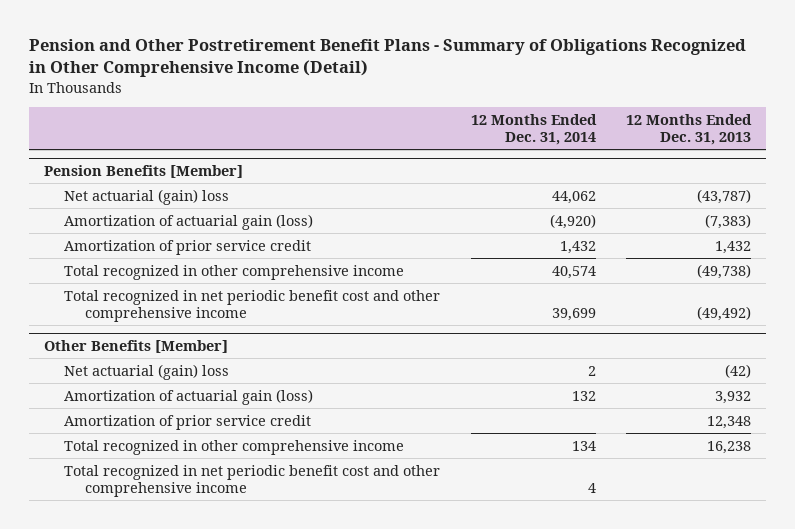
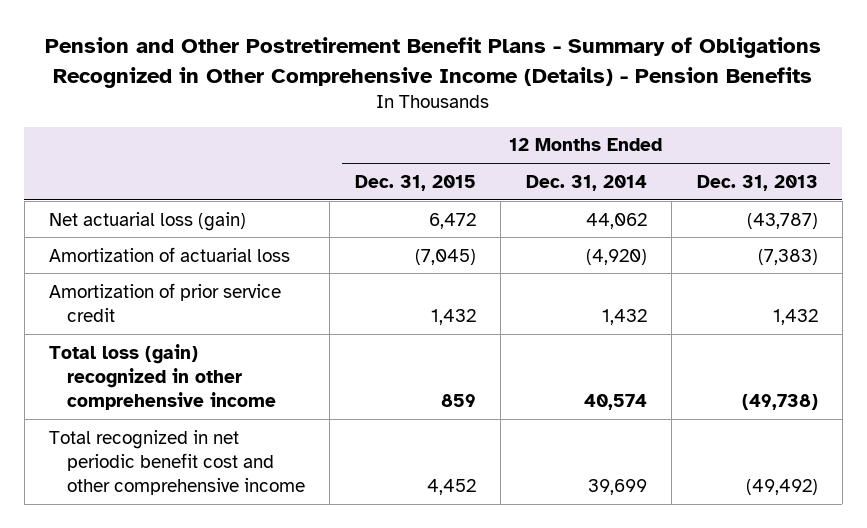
[29,39,747,78] Pension and Other Postretirement Benefit Plans - Summary of Obligations Recognized in Other Comprehensive Income (Detail) -> [45,37,822,88] Pension and Other Postretirement Benefit Plans - Summary of Obligations Recognized in Other Comprehensive Income (Details) - Pension Benefits
none -> [354,174,476,191] Dec. 31, 2015
[44,165,244,179] Pension Benefits [Member] -> none
[64,188,230,205] Net actuarial (gain) loss -> [49,211,247,231] Net actuarial loss (gain)
[64,213,314,230] Amortization of actuarial gain (loss) -> [49,246,291,262] Amortization of actuarial loss
[64,264,405,280] Total recognized in other comprehensive income -> [49,343,276,410] Total loss (gain) recognized in other comprehensive income
[44,340,229,354] Other Benefits [Member] -> none
[64,363,230,380] Net actuarial (gain) loss -> none
[64,388,314,405] Amortization of actuarial gain (loss) -> none
[64,414,312,430] Amortization of prior service credit -> none
[64,439,405,455] Total recognized in other comprehensive income -> none
[64,464,441,497] Total recognized in net periodic benefit cost and other comprehensive income -> none

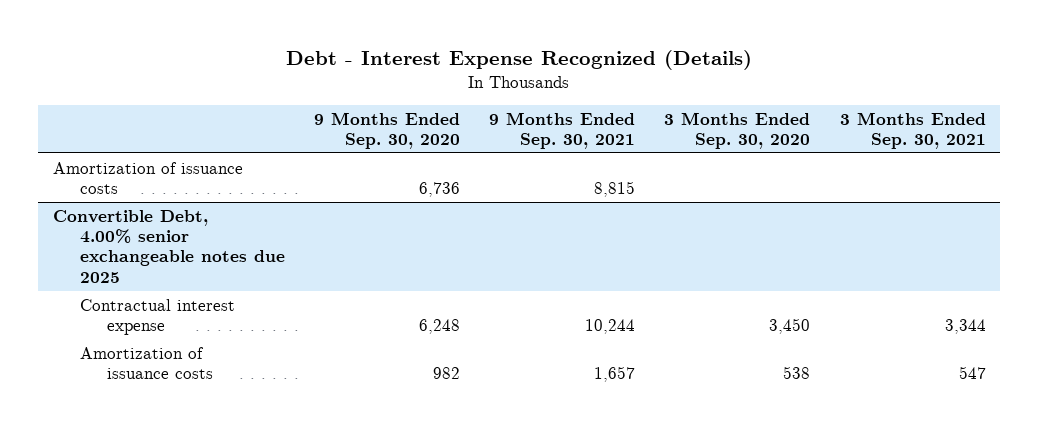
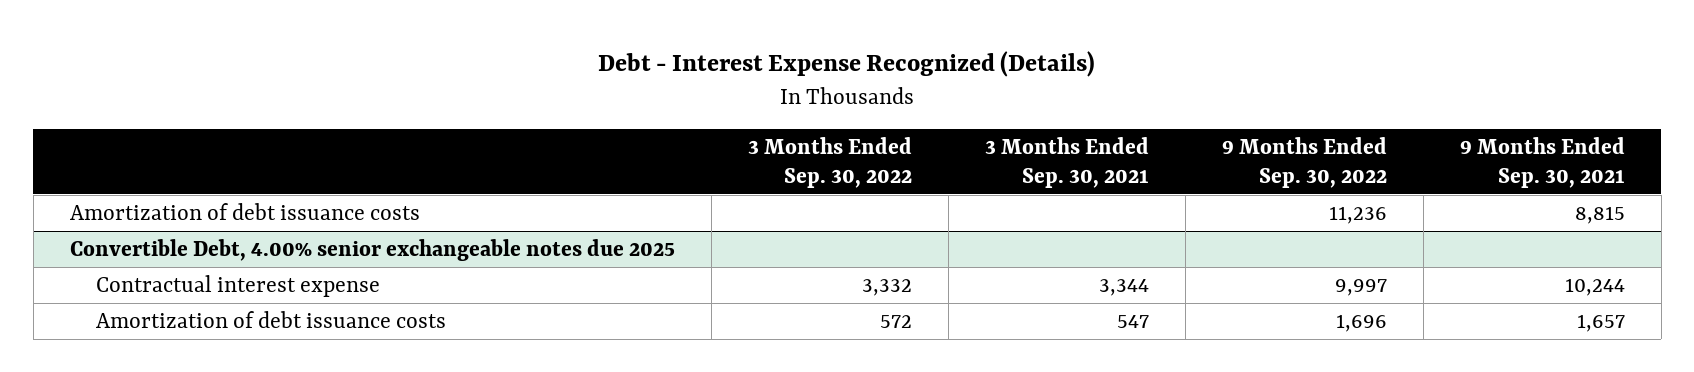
[314,111,461,149] 9 Months Ended Sep. 30, 2020 -> none
[664,111,811,149] 3 Months Ended Sep. 30, 2020 -> none
none -> [747,136,912,188] 3 Months Ended Sep. 30, 2022
none -> [1221,136,1387,188] 9 Months Ended Sep. 30, 2022
[52,161,243,195] Amortization of issuance costs -> [69,202,420,220] Amortization of debt issuance costs
[79,346,213,380] Amortization of issuance costs -> [95,310,446,328] Amortization of debt issuance costs

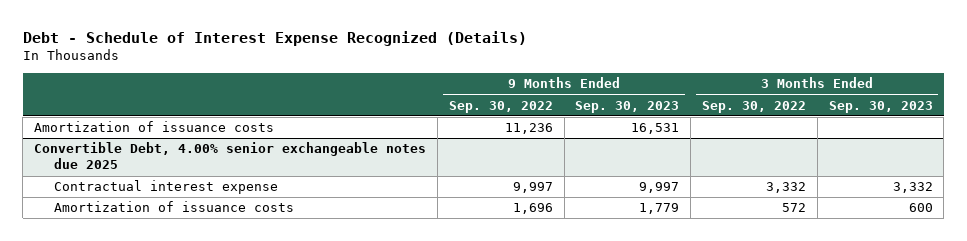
[598,51,1096,78] Debt - Interest Expense Recognized (Details) -> [22,30,527,46] Debt - Schedule of Interest Expense Recognized (Details)
[984,136,1149,188] 3 Months Ended Sep. 30, 2021 -> none
[1459,136,1625,188] 9 Months Ended Sep. 30, 2021 -> none
none -> [575,100,680,113] Sep. 30, 2023
none -> [828,100,933,113] Sep. 30, 2023
[69,202,420,220] Amortization of debt issuance costs -> [34,121,275,133] Amortization of issuance costs
[95,310,446,328] Amortization of debt issuance costs -> [53,201,294,213] Amortization of issuance costs

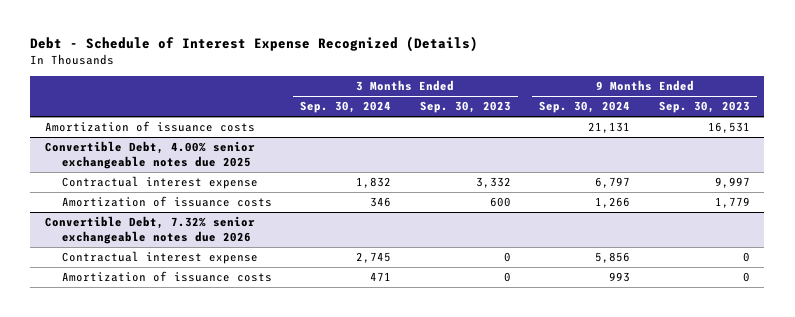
[448,100,553,113] Sep. 30, 2022 -> none
[702,100,807,113] Sep. 30, 2022 -> none
none -> [300,101,392,114] Sep. 30, 2024
none -> [539,101,631,114] Sep. 30, 2024
none -> [44,216,255,244] Convertible Debt, 7.32% senior exchangeable notes due 2026
none -> [61,251,258,265] Contractual interest expense
none -> [61,271,272,283] Amortization of issuance costs

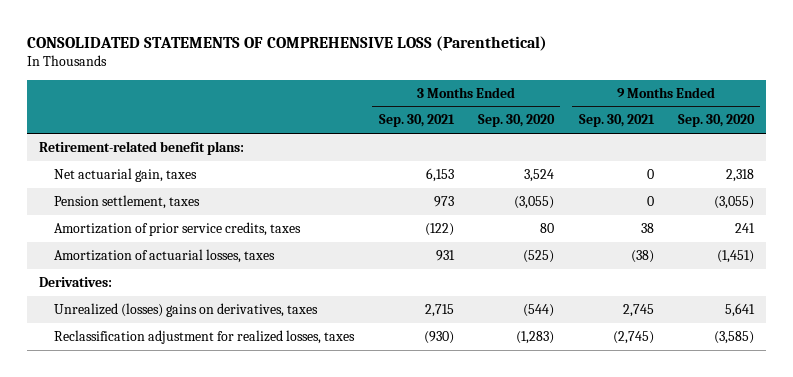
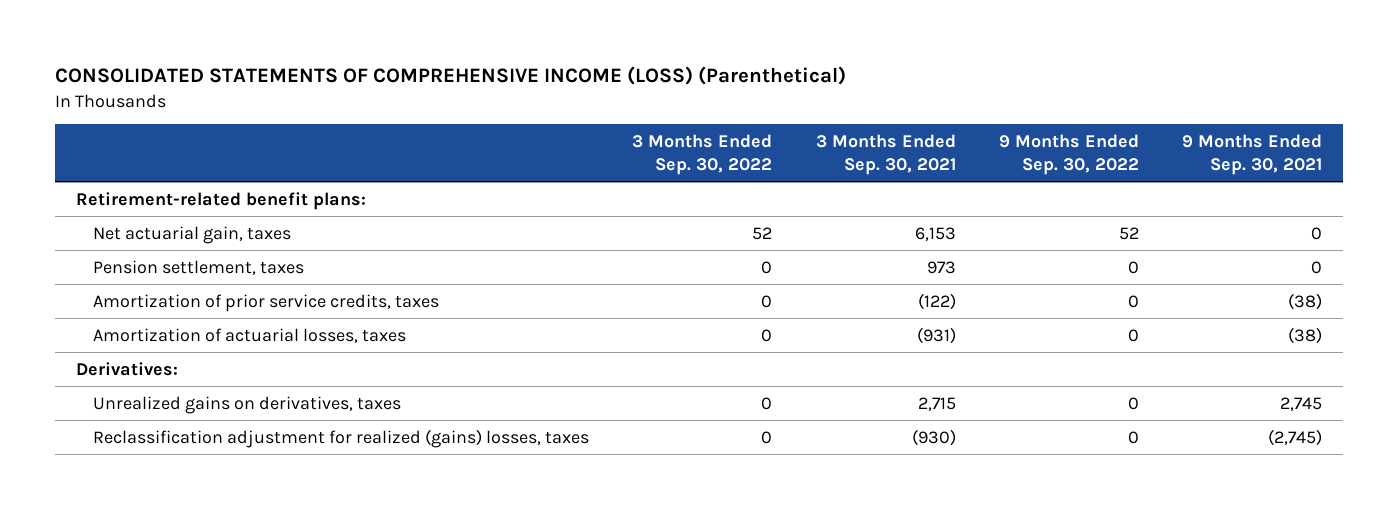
[26,35,547,51] CONSOLIDATED STATEMENTS OF COMPREHENSIVE LOSS (Parenthetical) -> [54,66,846,86] CONSOLIDATED STATEMENTS OF COMPREHENSIVE INCOME (LOSS) (Parenthetical)
[478,114,556,128] Sep. 30, 2020 -> none
[678,114,756,128] Sep. 30, 2020 -> none
none -> [632,134,773,175] 3 Months Ended Sep. 30, 2022
none -> [998,134,1139,175] 9 Months Ended Sep. 30, 2022
[640,222,654,233] 38 -> [1287,292,1322,310] (38)
[435,249,455,261] 931 -> [916,326,956,344] (931)
[54,302,319,317] Unrealized (losses) gains on derivatives, taxes -> [93,395,402,414] Unrealized gains on derivatives, taxes
[54,329,356,344] Reclassification adjustment for realized losses, taxes -> [93,428,590,448] Reclassification adjustment for realized (gains) losses, taxes

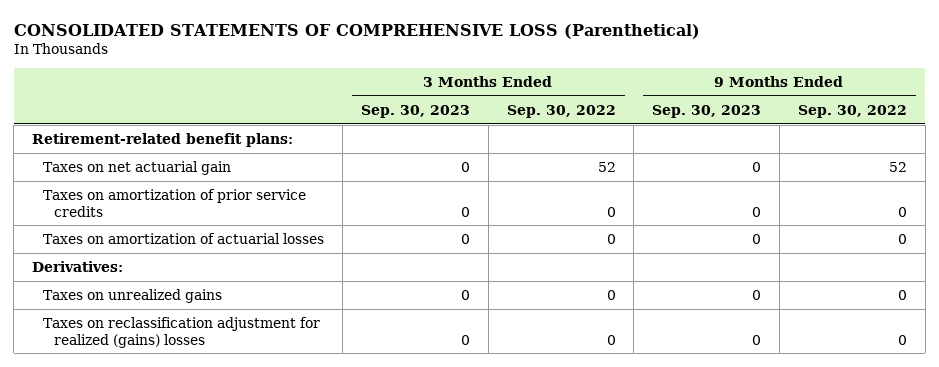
[54,66,846,86] CONSOLIDATED STATEMENTS OF COMPREHENSIVE INCOME (LOSS) (Parenthetical) -> [13,23,700,39] CONSOLIDATED STATEMENTS OF COMPREHENSIVE LOSS (Parenthetical)
[815,134,956,175] 3 Months Ended Sep. 30, 2021 -> none
[1181,134,1322,175] 9 Months Ended Sep. 30, 2021 -> none
none -> [360,104,470,118] Sep. 30, 2023
none -> [652,104,762,118] Sep. 30, 2023
[93,259,305,275] Pension settlement, taxes -> none
[93,225,292,244] Net actuarial gain, taxes -> [43,160,232,175] Taxes on net actuarial gain
[93,293,440,312] Amortization of prior service credits, taxes -> [43,188,307,217] Taxes on amortization of prior service credits
[93,327,407,343] Amortization of actuarial losses, taxes -> [43,232,325,244] Taxes on amortization of actuarial losses
[93,395,402,414] Unrealized gains on derivatives, taxes -> [43,288,223,303] Taxes on unrealized gains
[93,428,590,448] Reclassification adjustment for realized (gains) losses, taxes -> [43,316,321,348] Taxes on reclassification adjustment for realized (gains) losses

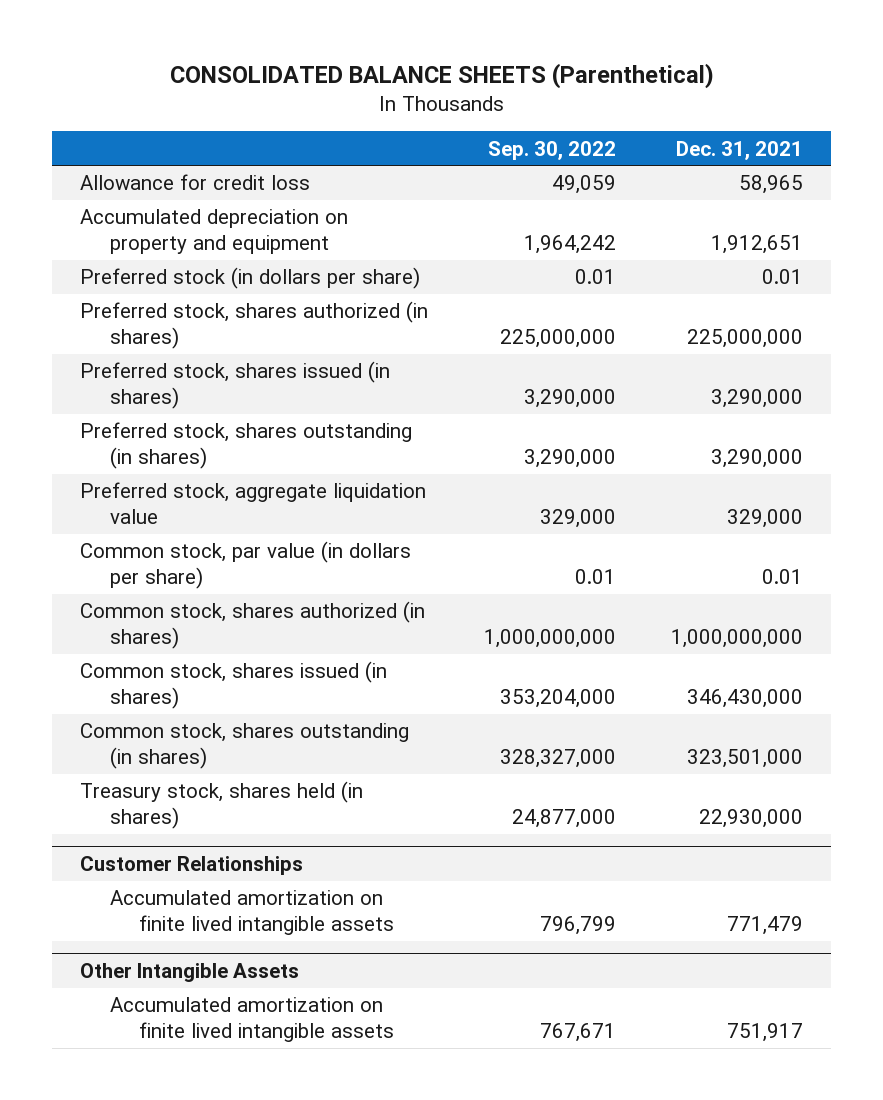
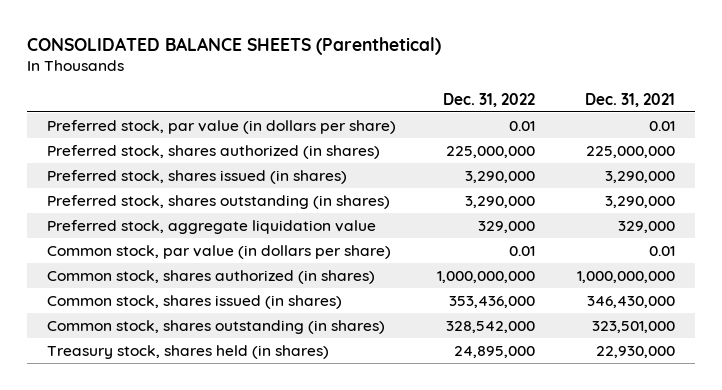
[487,140,616,160] Sep. 30, 2022 -> none
none -> [443,92,536,107] Dec. 31, 2022
[79,174,310,191] Allowance for credit loss -> none
[79,209,348,254] Accumulated depreciation on property and equipment -> none
[79,267,420,290] Preferred stock (in dollars per share) -> [47,119,397,134] Preferred stock, par value (in dollars per share)
[79,855,303,875] Customer Relationships -> none
[109,890,395,935] Accumulated amortization on finite lived intangible assets -> none
[79,962,299,982] Other Intangible Assets -> none
[109,997,395,1042] Accumulated amortization on finite lived intangible assets -> none

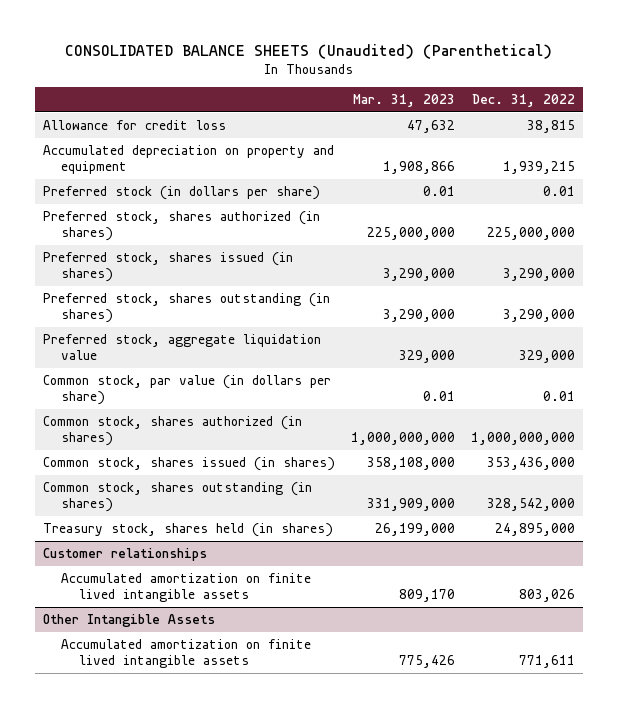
[26,36,441,55] CONSOLIDATED BALANCE SHEETS (Parenthetical) -> [65,43,553,59] CONSOLIDATED BALANCE SHEETS (Unaudited) (Parenthetical)
[584,92,675,107] Dec. 31, 2021 -> none
none -> [353,94,456,108] Mar. 31, 2023
none -> [43,119,227,130] Allowance for credit loss
none -> [43,144,335,174] Accumulated depreciation on property and equipment
[47,119,397,134] Preferred stock, par value (in dollars per share) -> [43,185,321,200] Preferred stock (in dollars per share)
none -> [43,547,208,561] Customer relationships
none -> [60,572,311,602] Accumulated amortization on finite lived intangible assets
none -> [43,613,216,627] Other Intangible Assets
none -> [60,638,311,668] Accumulated amortization on finite lived intangible assets

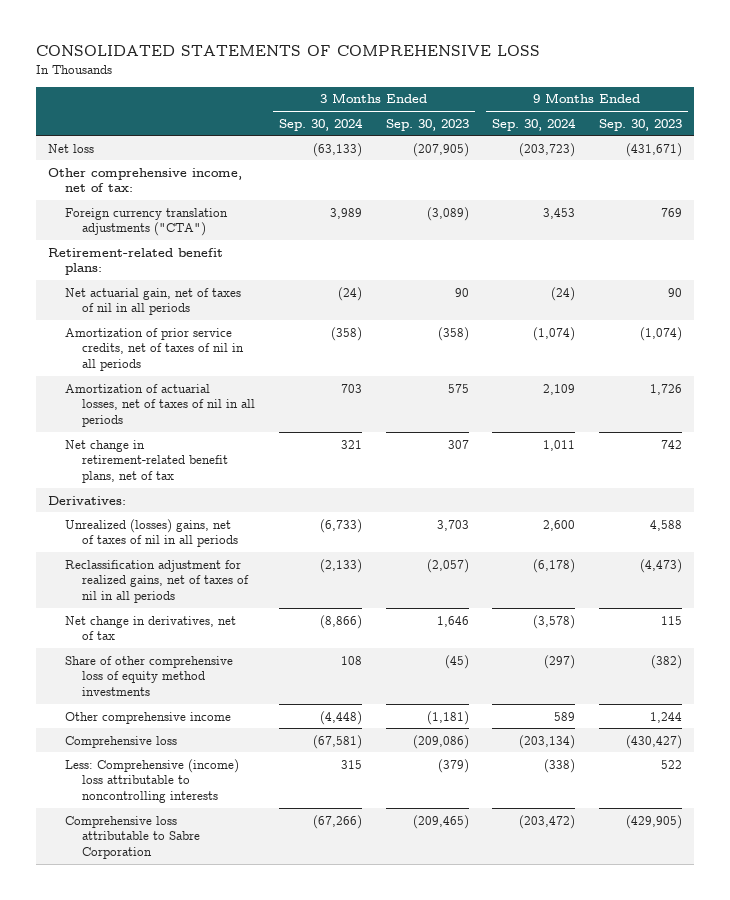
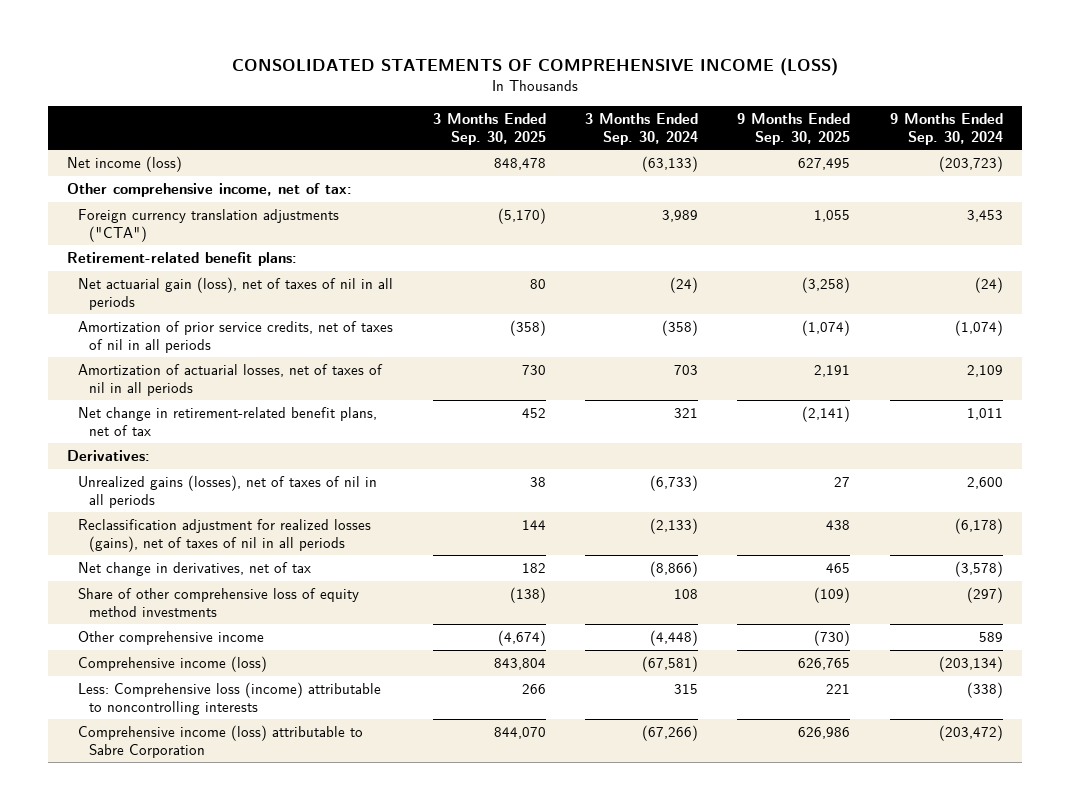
[35,44,540,56] CONSOLIDATED STATEMENTS OF COMPREHENSIVE LOSS -> [231,57,838,76] CONSOLIDATED STATEMENTS OF COMPREHENSIVE INCOME (LOSS)
[385,118,469,131] Sep. 30, 2023 -> none
[599,118,683,131] Sep. 30, 2023 -> none
none -> [432,113,546,145] 3 Months Ended Sep. 30, 2025
none -> [737,113,851,145] 9 Months Ended Sep. 30, 2025
[47,143,94,153] Net loss -> [67,156,183,173] Net income (loss)
[64,287,241,316] Net actuarial gain, net of taxes of nil in all periods -> [78,277,394,310] Net actuarial gain (loss), net of taxes of nil in all periods
[64,518,238,548] Unrealized (losses) gains, net of taxes of nil in all periods -> [78,475,378,508] Unrealized gains (losses), net of taxes of nil in all periods
[64,559,249,604] Reclassification adjustment for realized gains, net of taxes of nil in all periods -> [78,519,372,552] Reclassification adjustment for realized losses (gains), net of taxes of nil in all periods
[64,735,177,748] Comprehensive loss -> [78,656,268,673] Comprehensive income (loss)
[64,758,239,804] Less: Comprehensive (income) loss attributable to noncontrolling interests -> [78,682,382,715] Less: Comprehensive loss (income) attributable to noncontrolling interests
[64,815,200,860] Comprehensive loss attributable to Sabre Corporation -> [78,725,364,758] Comprehensive income (loss) attributable to Sabre Corporation

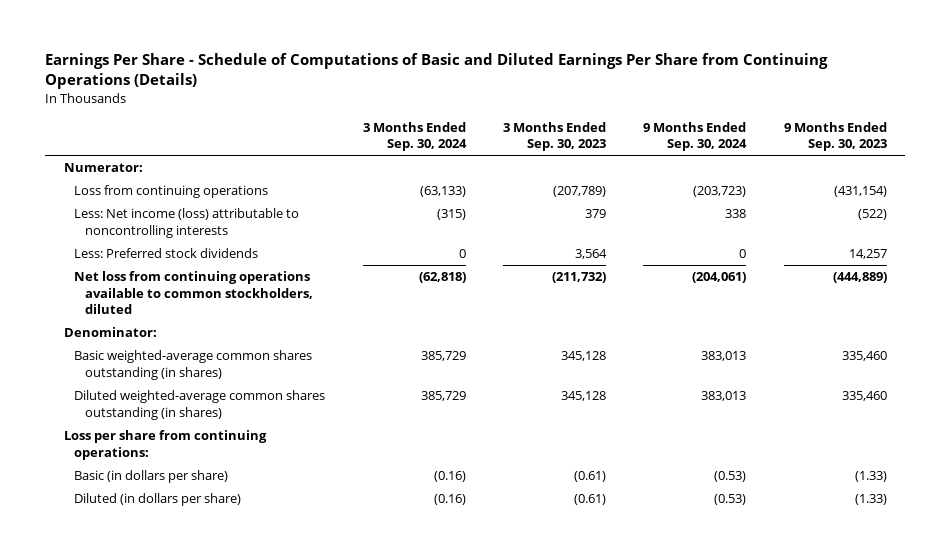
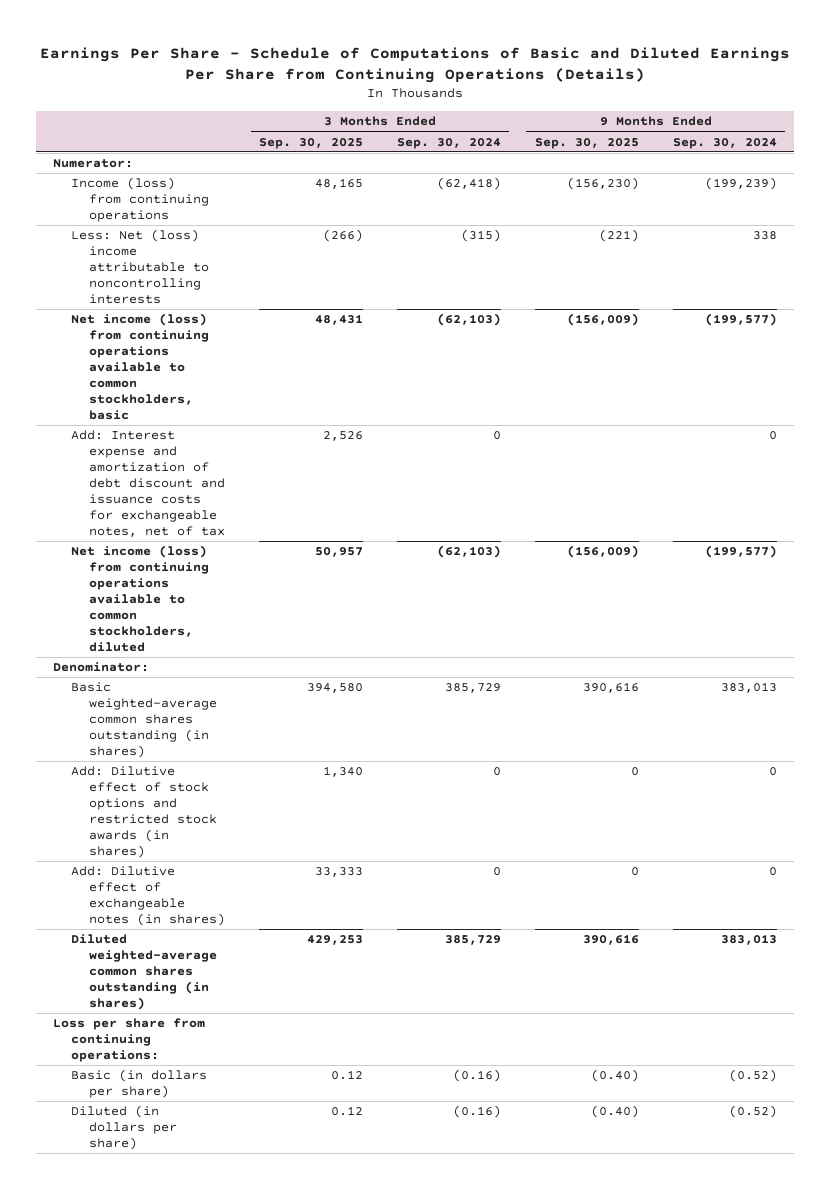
[503,122,607,152] 3 Months Ended Sep. 30, 2023 -> none
[783,122,887,152] 9 Months Ended Sep. 30, 2023 -> none
none -> [259,137,364,149] Sep. 30, 2025
none -> [534,137,639,149] Sep. 30, 2025
[74,248,259,259] Less: Preferred stock dividends -> none
[74,185,269,199] Loss from continuing operations -> [71,177,210,223] Income (loss) from continuing operations
[419,186,466,198] (63,133) -> [436,177,501,191] (62,418)
[693,186,747,198] (203,723) -> [704,177,777,191] (199,239)
[74,208,300,238] Less: Net income (loss) attributable to noncontrolling interests -> [71,229,210,304] Less: Net (loss) income attributable to noncontrolling interests
none -> [71,313,210,420] Net income (loss) from continuing operations available to common stockholders, basic
none -> [71,430,226,537] Add: Interest expense and amortization of debt discount and issuance costs for exchangeable notes, net of tax
[74,271,314,314] Net loss from continuing operations available to common stockholders, diluted -> [71,545,210,652] Net income (loss) from continuing operations available to common stockholders, diluted
[418,272,466,284] (62,818) -> [436,545,501,559] (62,103)
[692,272,747,284] (204,061) -> [704,545,777,559] (199,577)
none -> [71,766,218,858] Add: Dilutive effect of stock options and restricted stock awards (in shares)
none -> [71,866,226,927] Add: Dilutive effect of exchangeable notes (in shares)
[714,471,747,483] (0.53) -> [728,1069,777,1083] (0.52)
[714,494,747,506] (0.53) -> [728,1105,777,1119] (0.52)

